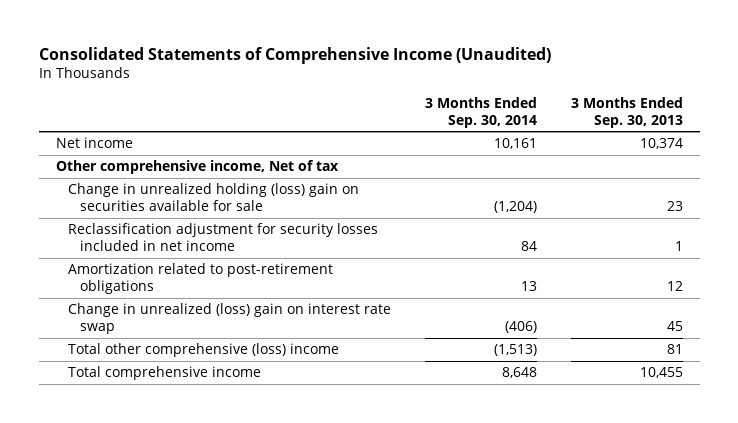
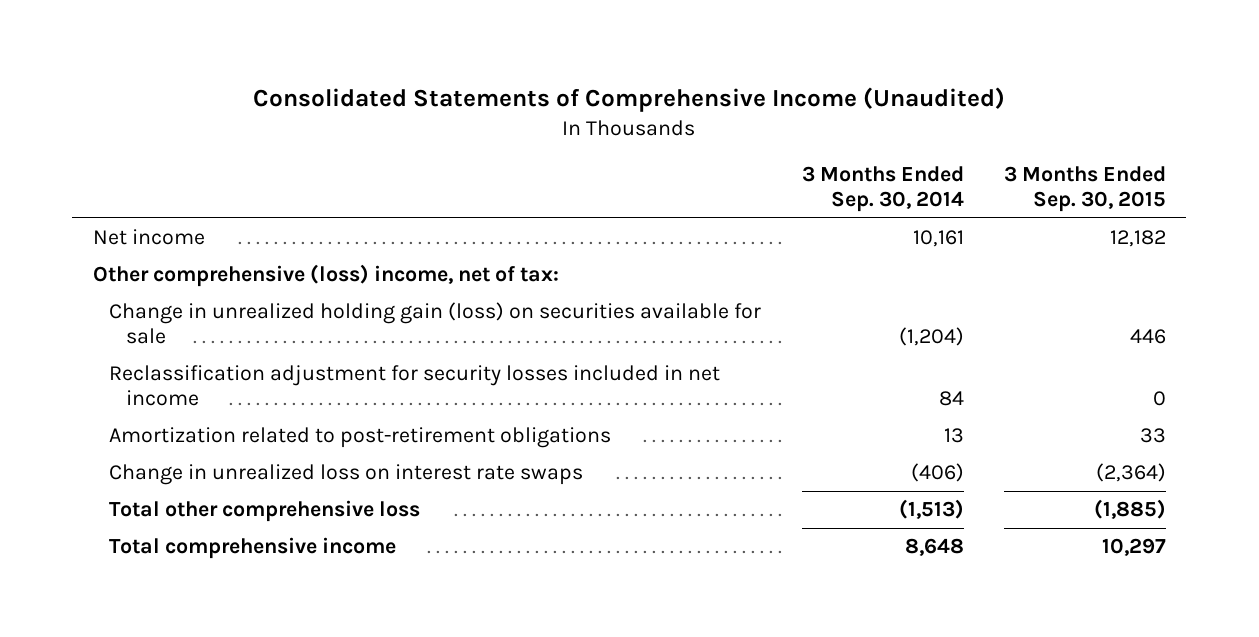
[570,96,683,128] 3 Months Ended Sep. 30, 2013 -> none
none -> [1004,166,1167,212] 3 Months Ended Sep. 30, 2015
[55,160,339,175] Other comprehensive income, Net of tax -> [92,264,559,288] Other comprehensive (loss) income, net of tax:
[68,183,360,212] Change in unrealized holding (loss) gain on securities available for sale -> [109,302,762,344] Change in unrealized holding gain (loss) on securities available for sale
[68,303,392,335] Change in unrealized (loss) gain on interest rate swap -> [109,464,584,486] Change in unrealized loss on interest rate swaps
[68,343,340,358] Total other comprehensive (loss) income -> [109,500,421,523] Total other comprehensive loss

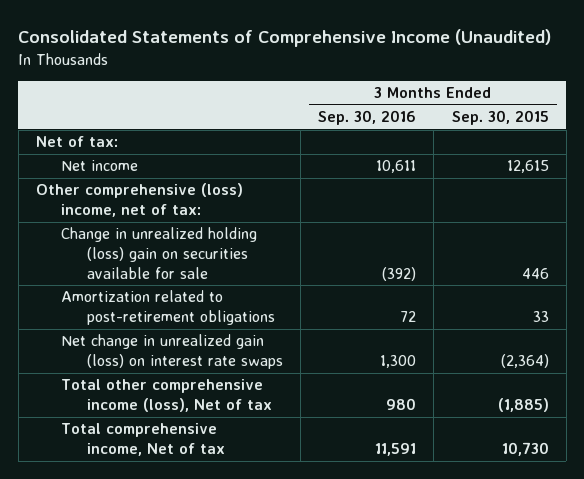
[801,166,964,212] 3 Months Ended Sep. 30, 2014 -> none
none -> [318,110,417,126] Sep. 30, 2016
none -> [35,136,118,148] Net of tax:
[1110,230,1167,248] 12,182 -> [506,160,549,174] 12,615
[109,365,721,406] Reclassification adjustment for security losses included in net income -> none
[109,302,762,344] Change in unrealized holding gain (loss) on securities available for sale -> [61,227,258,279] Change in unrealized holding (loss) gain on securities available for sale
[109,464,584,486] Change in unrealized loss on interest rate swaps -> [61,334,284,369] Net change in unrealized gain (loss) on interest rate swaps
[109,500,421,523] Total other comprehensive loss -> [61,379,273,412] Total other comprehensive income (loss), Net of tax
[109,537,397,560] Total comprehensive income -> [61,423,226,456] Total comprehensive income, Net of tax
[1102,538,1167,557] 10,297 -> [501,441,549,456] 10,730

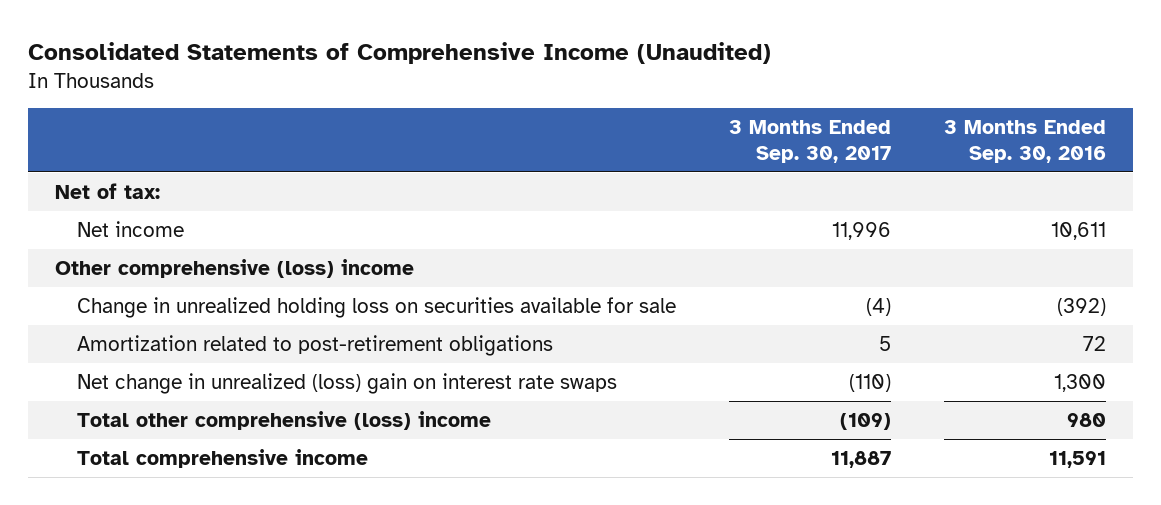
[451,110,549,126] Sep. 30, 2015 -> none
none -> [729,119,892,163] 3 Months Ended Sep. 30, 2017
[35,183,243,217] Other comprehensive (loss) income, net of tax: -> [54,258,414,278] Other comprehensive (loss) income
[61,227,258,279] Change in unrealized holding (loss) gain on securities available for sale -> [77,296,677,318] Change in unrealized holding loss on securities available for sale
[61,334,284,369] Net change in unrealized gain (loss) on interest rate swaps -> [77,372,618,394] Net change in unrealized (loss) gain on interest rate swaps
[61,379,273,412] Total other comprehensive income (loss), Net of tax -> [77,410,492,430] Total other comprehensive (loss) income
[61,423,226,456] Total comprehensive income, Net of tax -> [77,448,369,468] Total comprehensive income

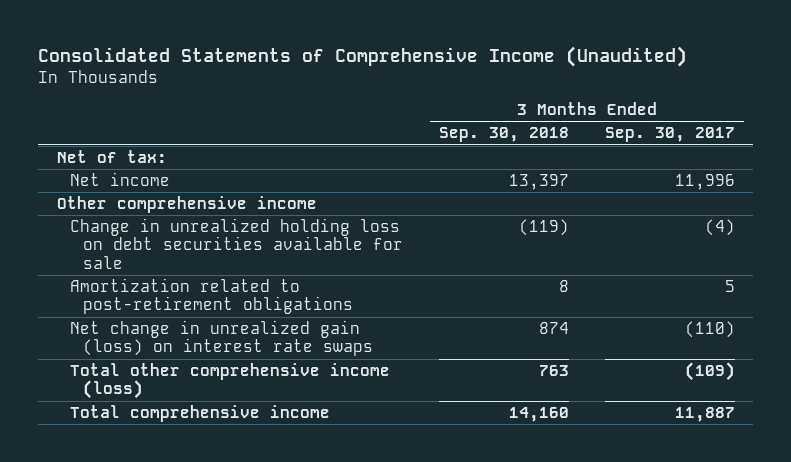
[944,119,1107,163] 3 Months Ended Sep. 30, 2016 -> none
none -> [438,127,569,143] Sep. 30, 2018
[54,258,414,278] Other comprehensive (loss) income -> [56,195,317,213] Other comprehensive income
[77,296,677,318] Change in unrealized holding loss on securities available for sale -> [69,217,403,269] Change in unrealized holding loss on debt securities available for sale
[77,372,618,394] Net change in unrealized (loss) gain on interest rate swaps -> [69,319,373,357] Net change in unrealized gain (loss) on interest rate swaps
[77,410,492,430] Total other comprehensive (loss) income -> [69,362,390,400] Total other comprehensive income (loss)

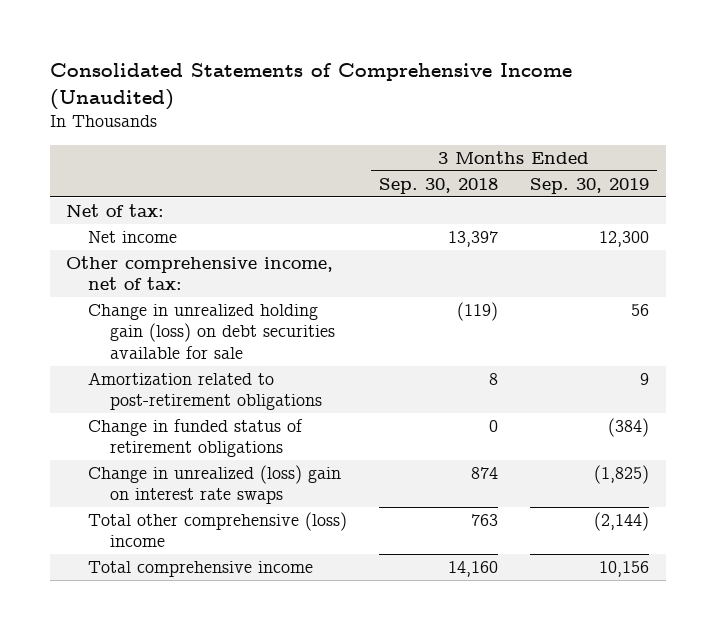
[604,127,735,143] Sep. 30, 2017 -> none
none -> [530,177,650,194] Sep. 30, 2019
[56,195,317,213] Other comprehensive income -> [66,255,334,291] Other comprehensive income, net of tax:
[69,217,403,269] Change in unrealized holding loss on debt securities available for sale -> [87,303,335,359] Change in unrealized holding gain (loss) on debt securities available for sale
none -> [87,418,303,458] Change in funded status of retirement obligations
[69,319,373,357] Net change in unrealized gain (loss) on interest rate swaps -> [87,464,341,505] Change in unrealized (loss) gain on interest rate swaps
[69,362,390,400] Total other comprehensive income (loss) -> [87,511,347,548] Total other comprehensive (loss) income

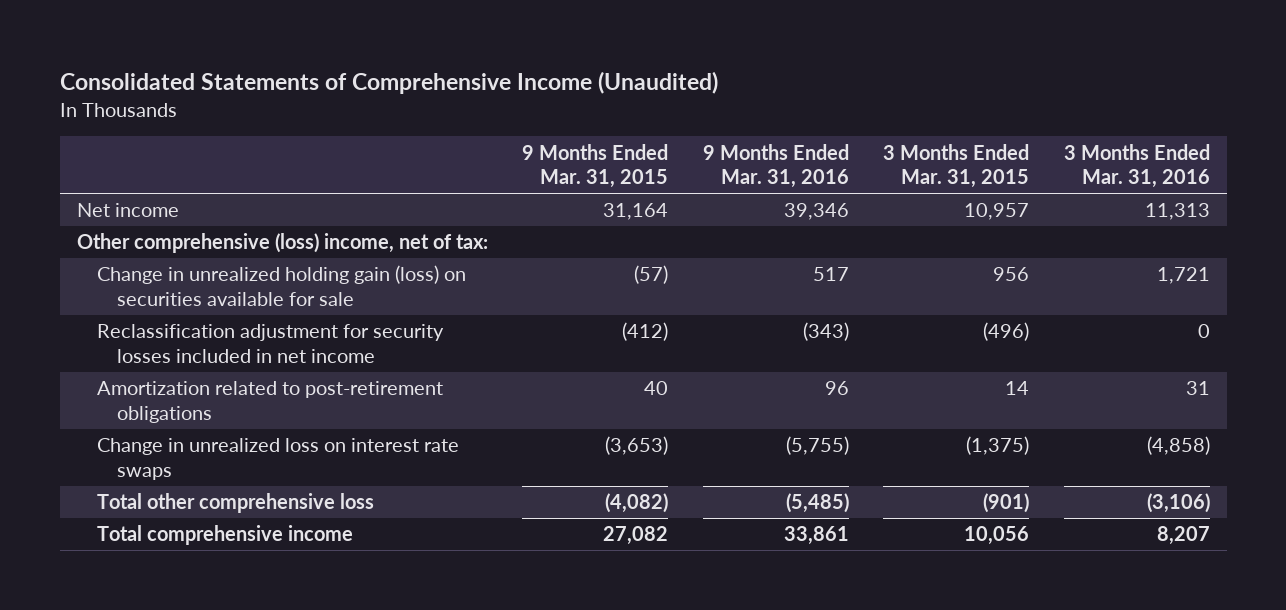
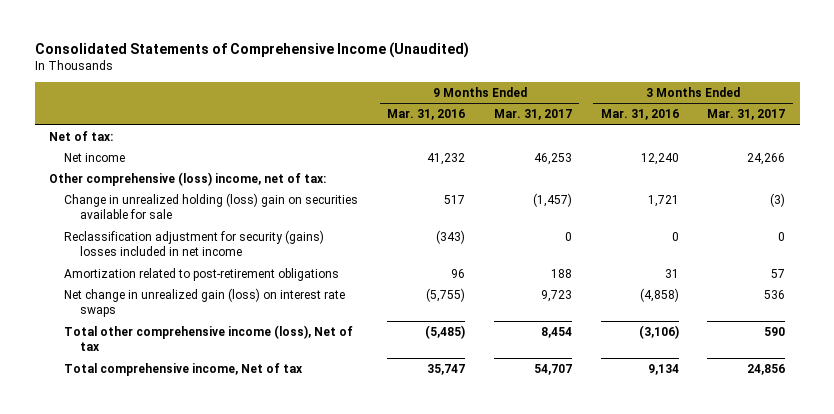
[522,143,669,189] 9 Months Ended Mar. 31, 2015 -> none
[883,143,1030,189] 3 Months Ended Mar. 31, 2015 -> none
none -> [493,109,572,121] Mar. 31, 2017
none -> [707,109,786,121] Mar. 31, 2017
none -> [48,130,113,141] Net of tax:
[783,203,849,221] 39,346 -> [427,152,466,165] 41,232
[1144,203,1210,221] 11,313 -> [640,152,679,165] 12,240
[96,265,466,306] Change in unrealized holding gain (loss) on securities available for sale -> [64,192,359,220] Change in unrealized holding (loss) gain on securities available for sale
[96,324,444,363] Reclassification adjustment for security losses included in net income -> [64,229,325,257] Reclassification adjustment for security (gains) losses included in net income
[96,438,459,480] Change in unrealized loss on interest rate swaps -> [64,287,346,318] Net change in unrealized gain (loss) on interest rate swaps
[96,493,374,514] Total other comprehensive loss -> [64,324,354,352] Total other comprehensive income (loss), Net of tax
[96,525,353,546] Total comprehensive income -> [64,362,304,376] Total comprehensive income, Net of tax
[783,526,849,546] 33,861 -> [427,363,466,375] 35,747
[1156,526,1210,546] 8,207 -> [647,363,679,375] 9,134

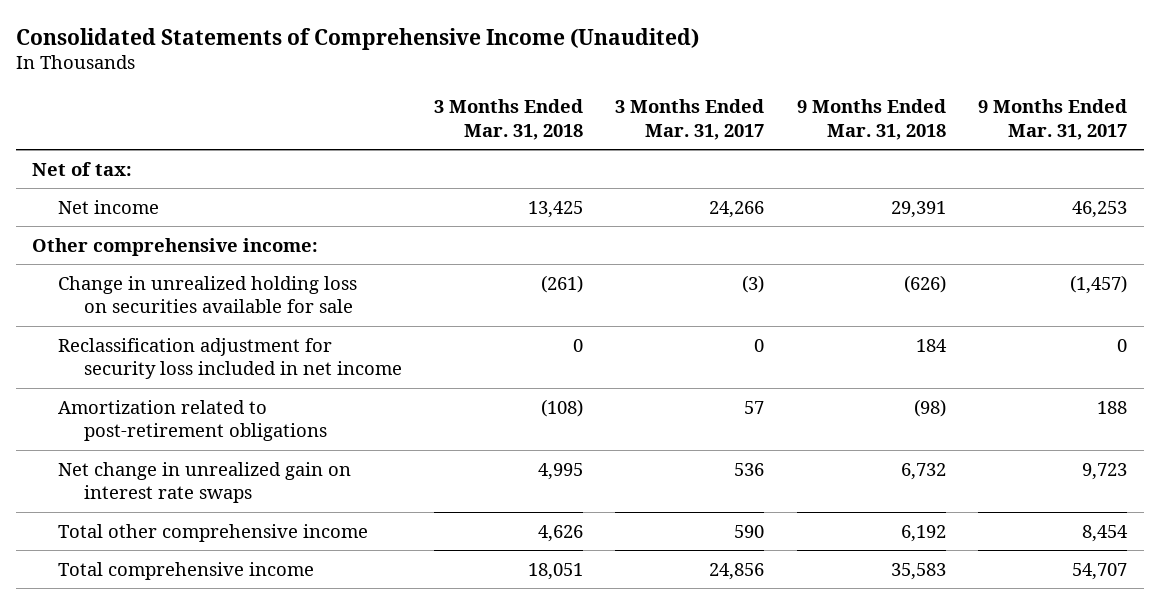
[387,109,466,121] Mar. 31, 2016 -> none
[600,109,679,121] Mar. 31, 2016 -> none
none -> [433,99,583,140] 3 Months Ended Mar. 31, 2018
none -> [796,99,946,140] 9 Months Ended Mar. 31, 2018
[48,171,326,186] Other comprehensive (loss) income, net of tax: -> [32,237,319,256] Other comprehensive income:
[64,192,359,220] Change in unrealized holding (loss) gain on securities available for sale -> [57,275,357,314] Change in unrealized holding loss on securities available for sale
[64,229,325,257] Reclassification adjustment for security (gains) losses included in net income -> [57,337,402,380] Reclassification adjustment for security loss included in net income
[64,287,346,318] Net change in unrealized gain (loss) on interest rate swaps -> [57,461,351,504] Net change in unrealized gain on interest rate swaps
[64,324,354,352] Total other comprehensive income (loss), Net of tax -> [57,523,368,542] Total other comprehensive income
[64,362,304,376] Total comprehensive income, Net of tax -> [57,561,314,580] Total comprehensive income

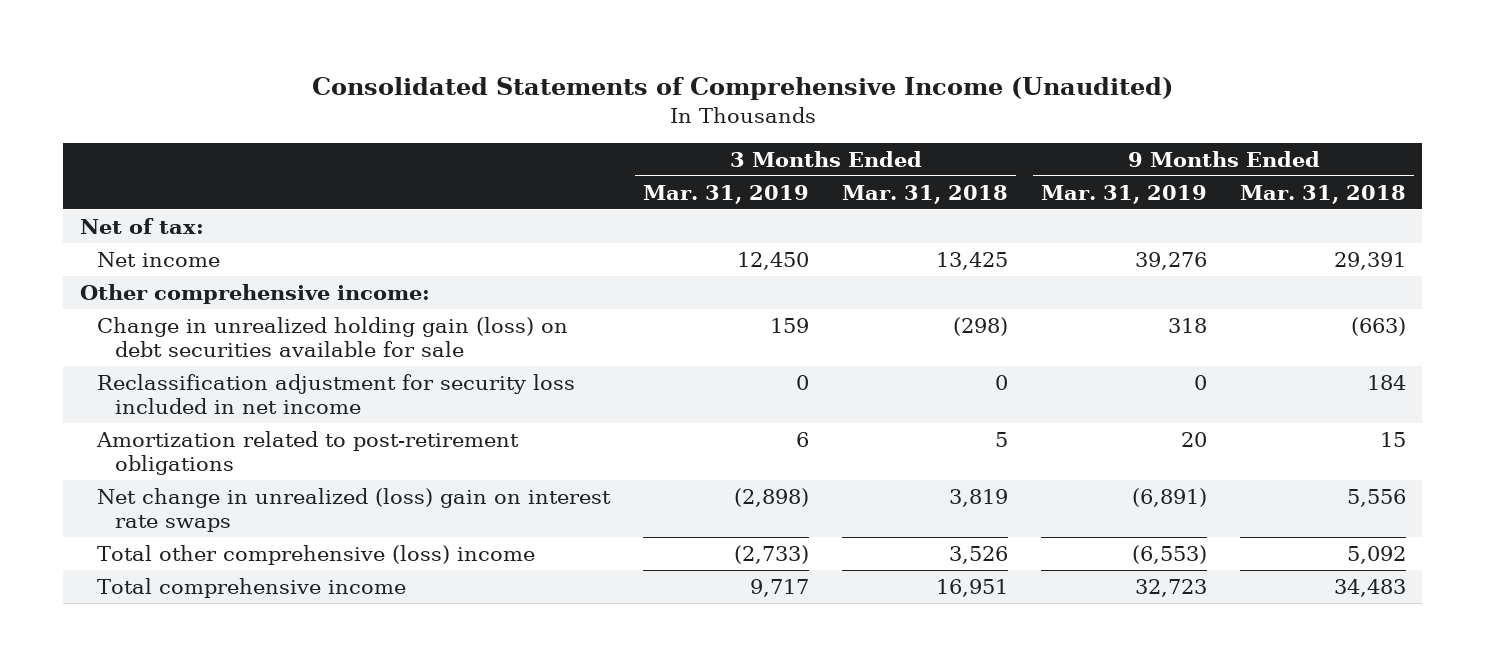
[615,99,765,140] 3 Months Ended Mar. 31, 2017 -> none
[978,99,1128,140] 9 Months Ended Mar. 31, 2017 -> none
none -> [643,184,810,204] Mar. 31, 2019
none -> [1041,184,1208,204] Mar. 31, 2019
[57,275,357,314] Change in unrealized holding loss on securities available for sale -> [97,316,569,357] Change in unrealized holding gain (loss) on debt securities available for sale
[540,274,583,293] (261) -> [953,316,1009,336] (298)
[903,274,946,293] (626) -> [1350,316,1406,336] (663)
[540,398,583,417] (108) -> [995,431,1009,447] 5
[913,398,946,417] (98) -> [1379,431,1406,447] 15
[57,461,351,504] Net change in unrealized gain on interest rate swaps -> [97,487,612,532] Net change in unrealized (loss) gain on interest rate swaps
[537,462,583,480] 4,995 -> [949,488,1009,507] 3,819
[900,462,946,480] 6,732 -> [1346,488,1406,507] 5,556
[57,523,368,542] Total other comprehensive income -> [97,544,536,565] Total other comprehensive (loss) income
[537,524,583,542] 4,626 -> [949,545,1009,564] 3,526
[900,524,946,542] 6,192 -> [1346,545,1406,564] 5,092
[527,562,583,580] 18,051 -> [936,578,1009,597] 16,951
[890,562,946,580] 35,583 -> [1333,578,1406,597] 34,483

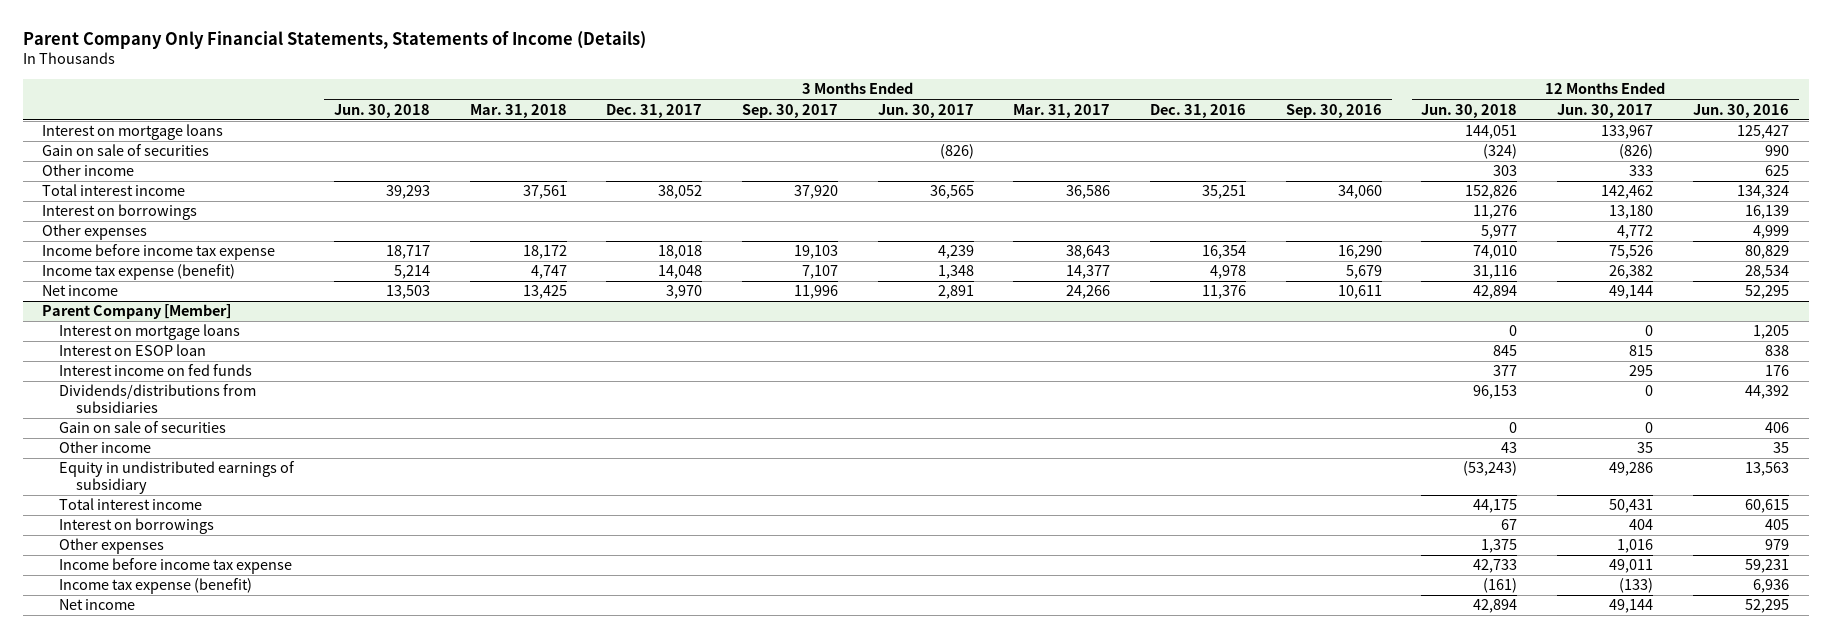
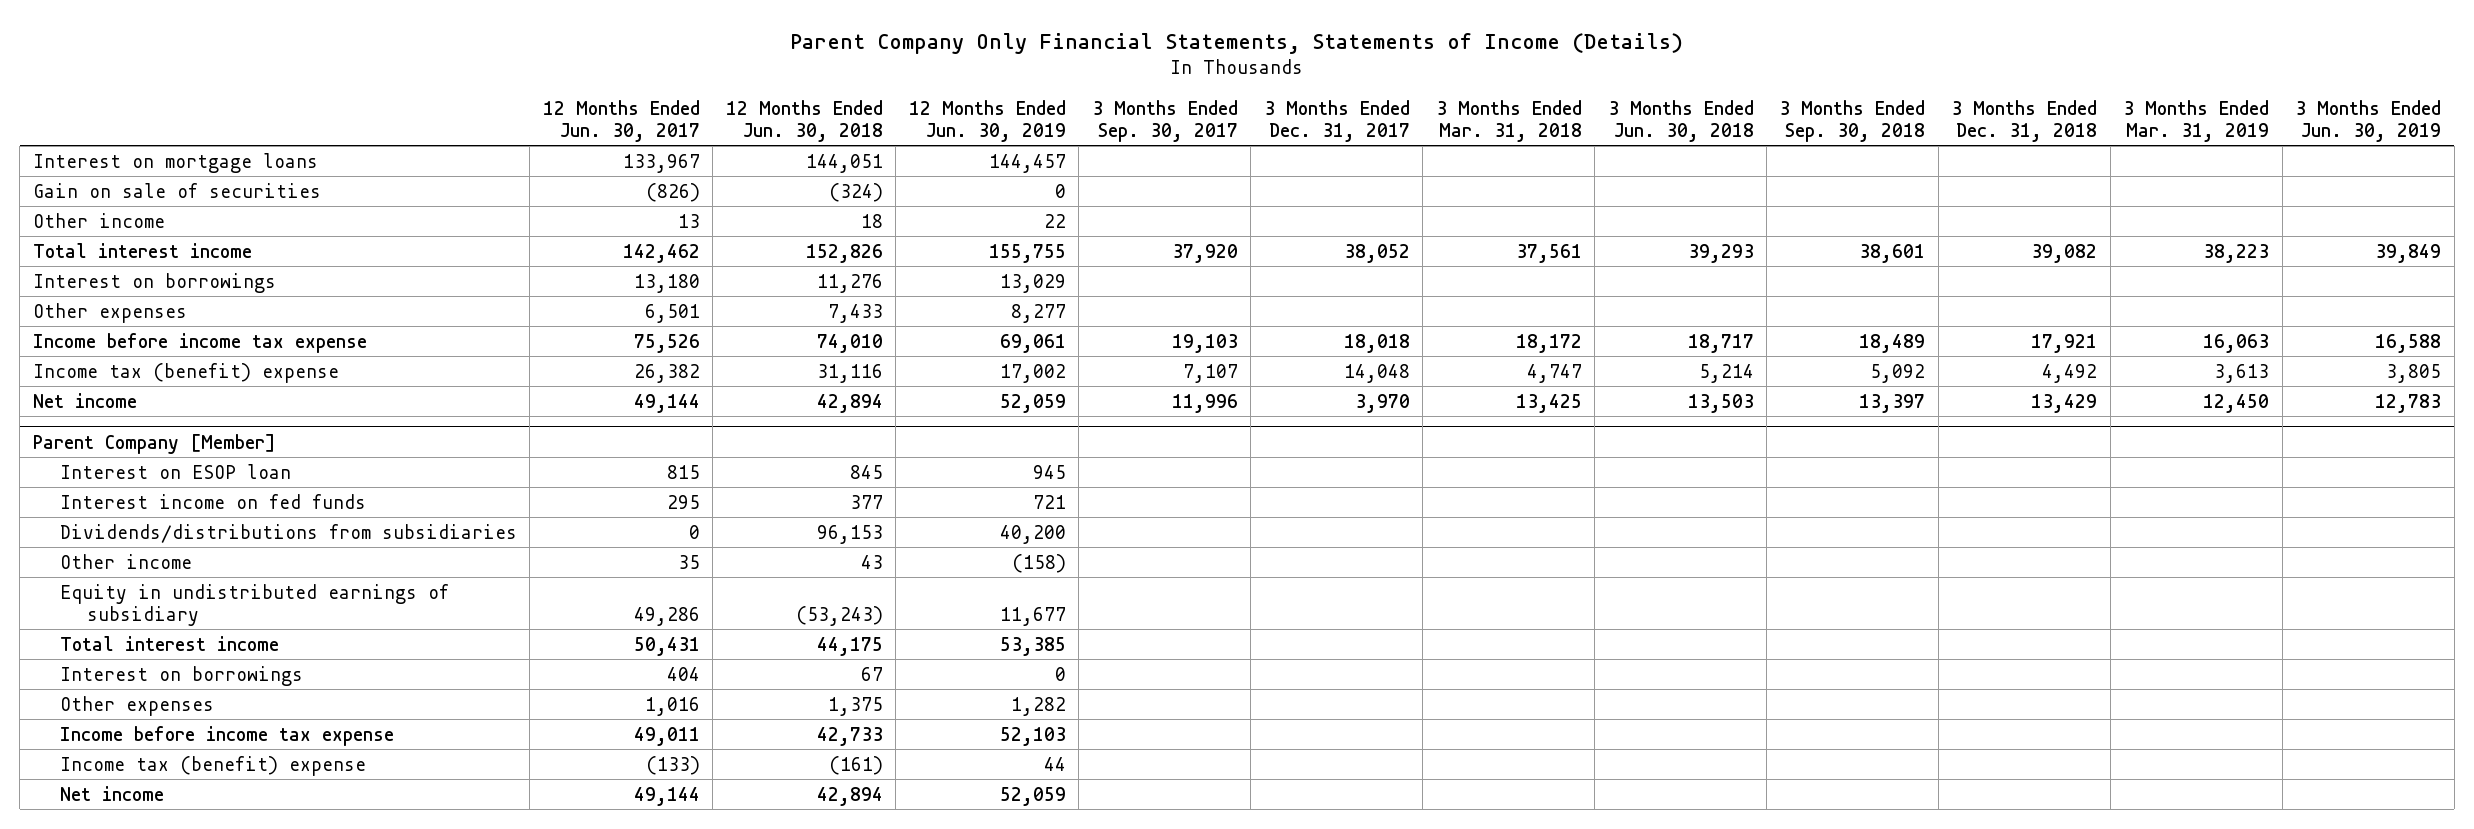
[877,103,974,118] Jun. 30, 2017 -> none
[1013,103,1111,118] Mar. 31, 2017 -> none
[1150,103,1247,118] Dec. 31, 2016 -> none
[1285,103,1382,118] Sep. 30, 2016 -> none
[1692,103,1789,118] Jun. 30, 2016 -> none
none -> [908,99,1066,142] 12 Months Ended Jun. 30, 2019
none -> [1779,99,1926,142] 3 Months Ended Sep. 30, 2018
none -> [1951,99,2098,142] 3 Months Ended Dec. 31, 2018
none -> [2123,99,2270,142] 3 Months Ended Mar. 31, 2019
none -> [2295,99,2442,142] 3 Months Ended Jun. 30, 2019
[1493,165,1518,177] 303 -> [860,213,883,228] 18
[1629,165,1654,177] 333 -> [677,213,700,228] 13
[1481,225,1518,240] 5,977 -> [827,303,883,323] 7,433
[1617,225,1654,240] 4,772 -> [644,303,700,323] 6,501
[42,264,236,281] Income tax expense (benefit) -> [32,362,339,383] Income tax (benefit) expense
[59,324,241,341] Interest on mortgage loans -> none
[59,421,227,434] Gain on sale of securities -> none
[59,578,253,595] Income tax expense (benefit) -> [59,755,366,776] Income tax (benefit) expense

